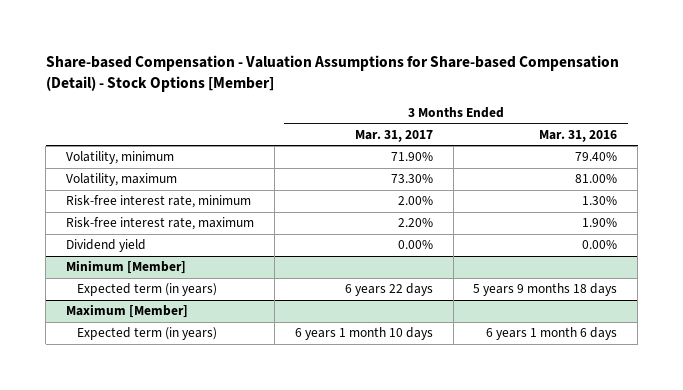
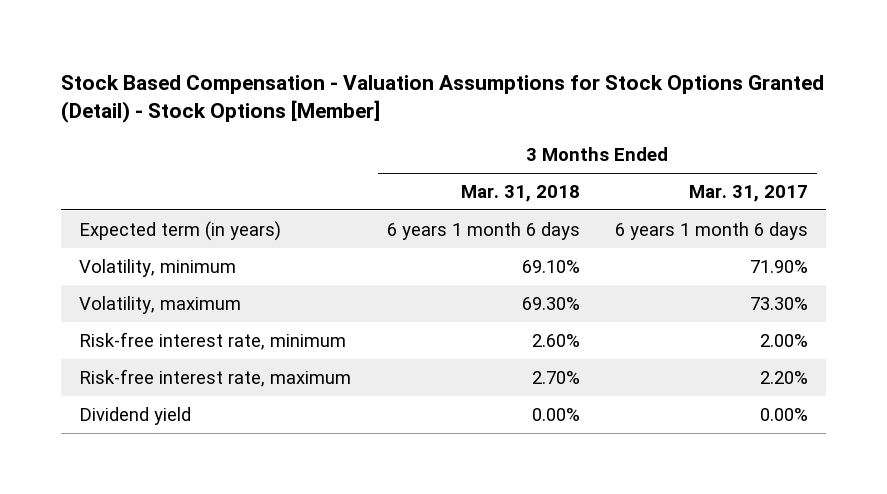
[45,54,619,92] Share-based Compensation - Valuation Assumptions for Share-based Compensation (Detail) - Stock Options [Member] -> [60,74,824,124] Stock Based Compensation - Valuation Assumptions for Stock Options Granted (Detail) - Stock Options [Member]
[539,129,618,142] Mar. 31, 2016 -> none
none -> [460,184,580,202] Mar. 31, 2018
none -> [78,220,281,241] Expected term (in years)
[65,260,186,275] Minimum [Member] -> none
[76,283,217,297] Expected term (in years) -> none
[65,304,188,319] Maximum [Member] -> none
[76,327,217,341] Expected term (in years) -> none

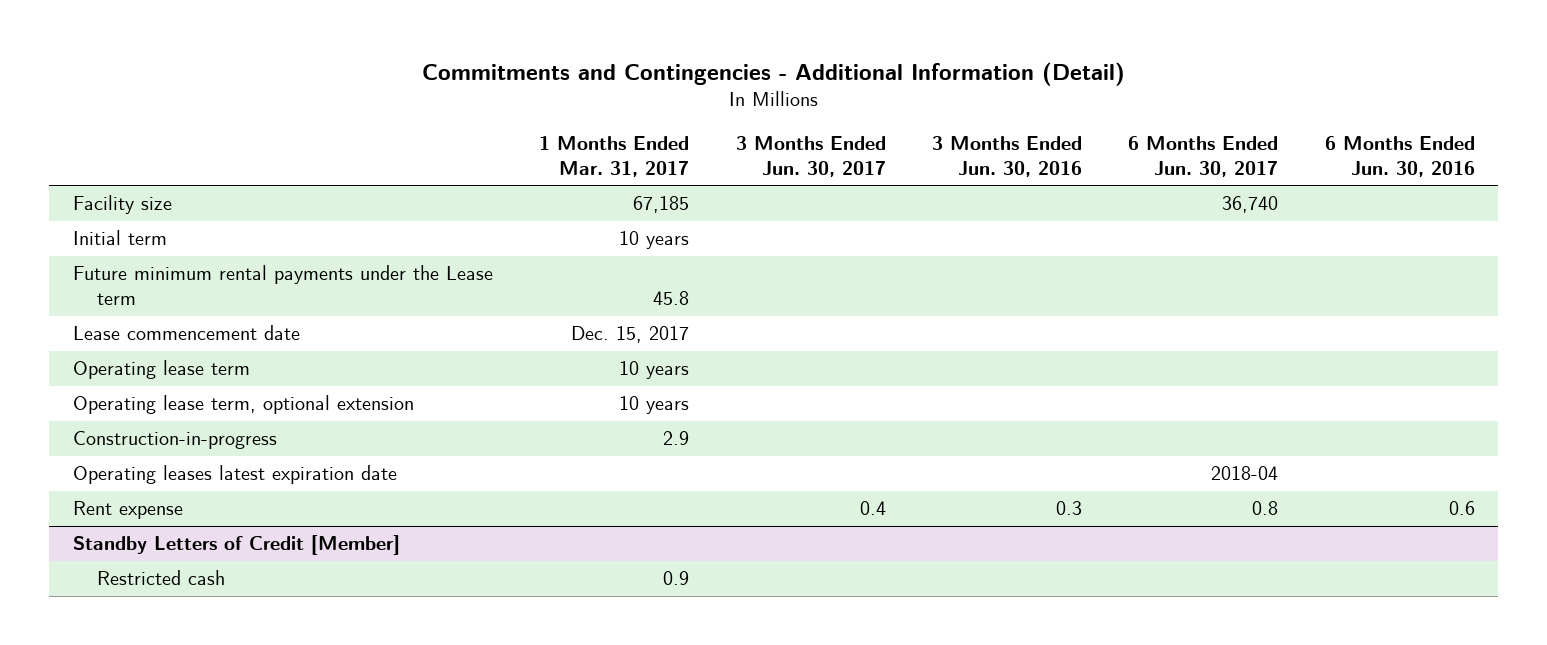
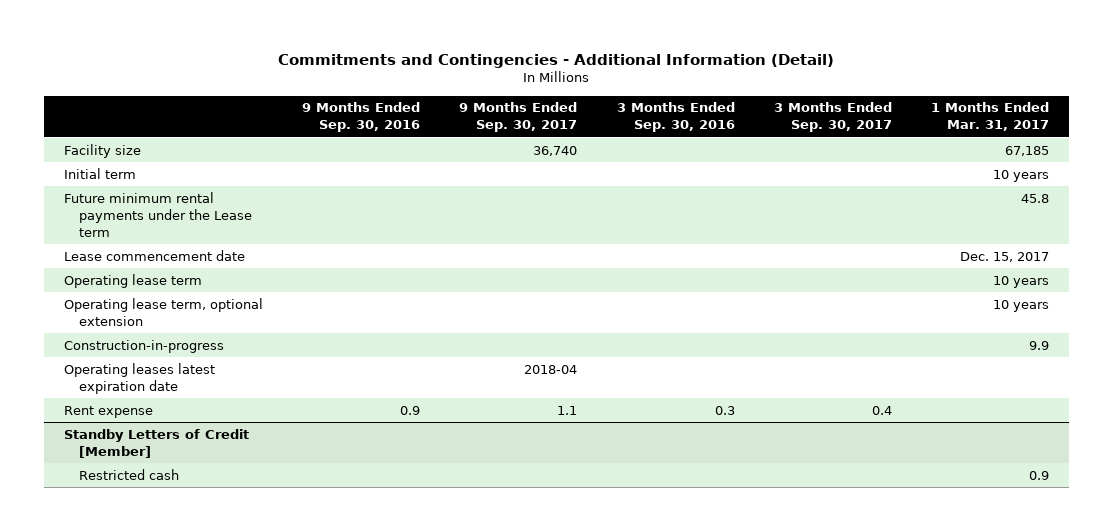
[735,136,886,177] 3 Months Ended Jun. 30, 2017 -> none
[931,136,1082,177] 3 Months Ended Jun. 30, 2016 -> none
[1128,136,1279,177] 6 Months Ended Jun. 30, 2017 -> none
[1324,136,1475,177] 6 Months Ended Jun. 30, 2016 -> none
none -> [302,102,421,133] 9 Months Ended Sep. 30, 2016
none -> [459,102,578,133] 9 Months Ended Sep. 30, 2017
none -> [616,102,735,133] 3 Months Ended Sep. 30, 2016
none -> [773,102,892,133] 3 Months Ended Sep. 30, 2017
[663,431,690,446] 2.9 -> [1029,340,1050,350] 9.9

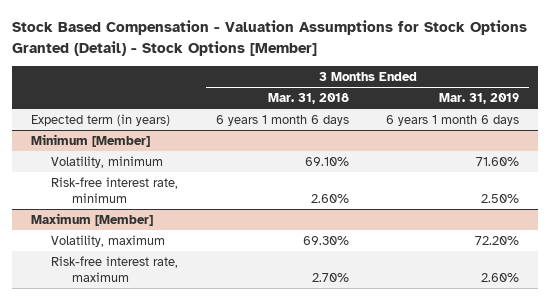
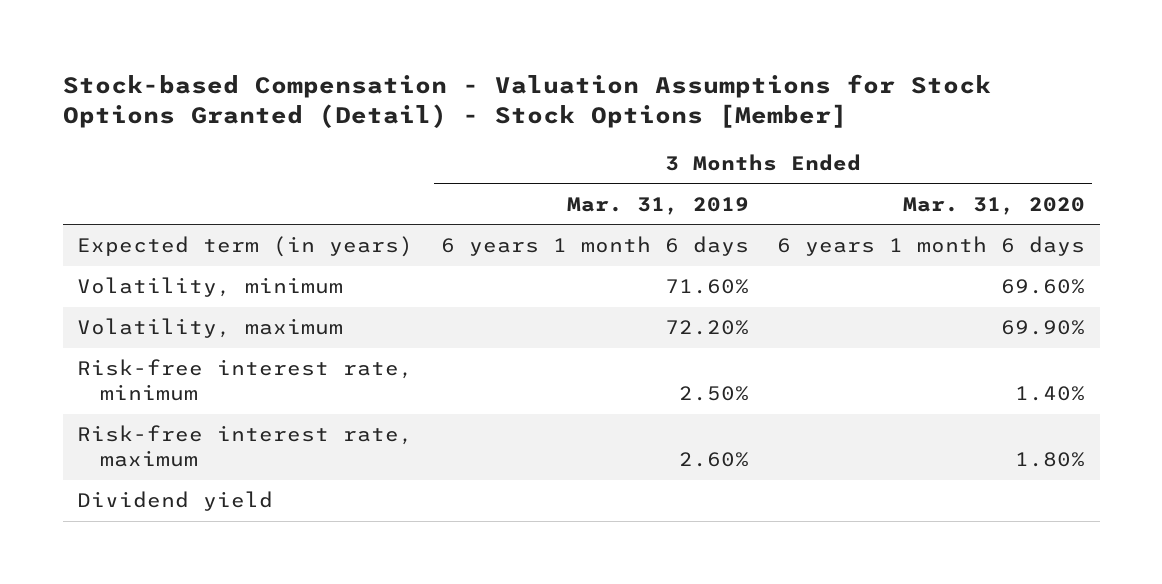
[11,20,527,56] Stock Based Compensation - Valuation Assumptions for Stock Options Granted (Detail) - Stock Options [Member] -> [62,73,991,129] Stock-based Compensation - Valuation Assumptions for Stock Options Granted (Detail) - Stock Options [Member]
[267,93,349,105] Mar. 31, 2018 -> none
none -> [903,196,1086,215] Mar. 31, 2020
[30,134,150,148] Minimum [Member] -> none
[51,177,179,203] Risk-free interest rate, minimum -> none
[30,213,153,227] Maximum [Member] -> none
none -> [76,359,413,402] Risk-free interest rate, minimum
none -> [76,491,273,512] Dividend yield

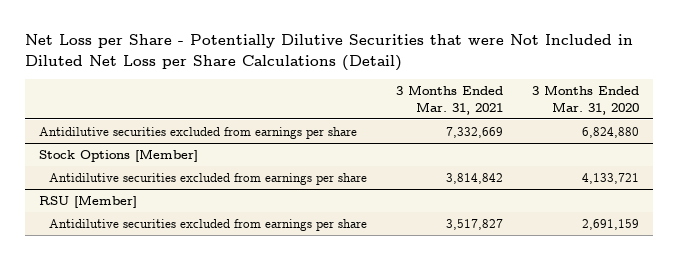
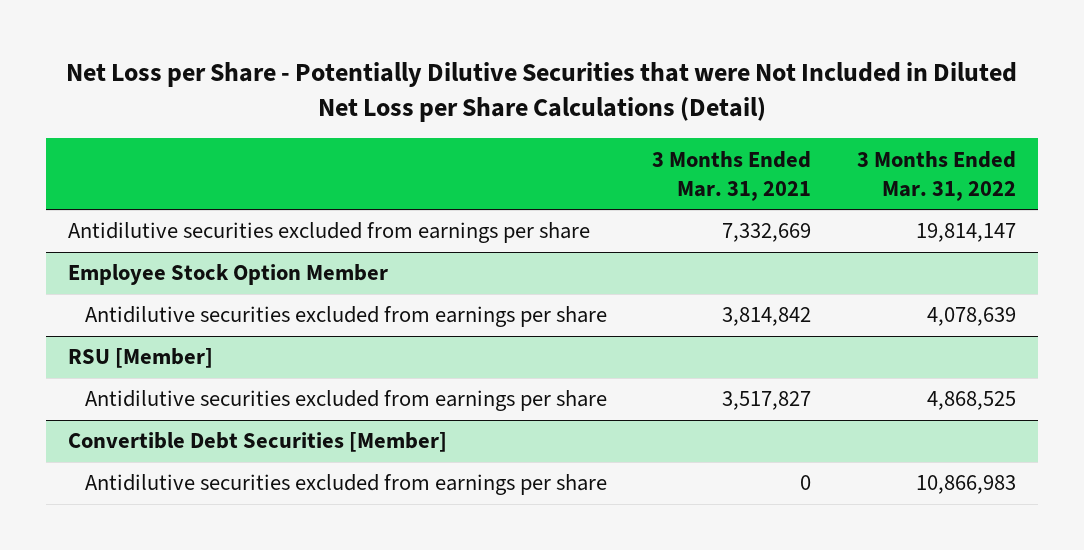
[531,85,639,115] 3 Months Ended Mar. 31, 2020 -> none
none -> [856,150,1016,201] 3 Months Ended Mar. 31, 2022
[39,149,199,163] Stock Options [Member] -> [68,264,389,286] Employee Stock Option Member
none -> [68,432,448,453] Convertible Debt Securities [Member]
none -> [85,474,608,496] Antidilutive securities excluded from earnings per share

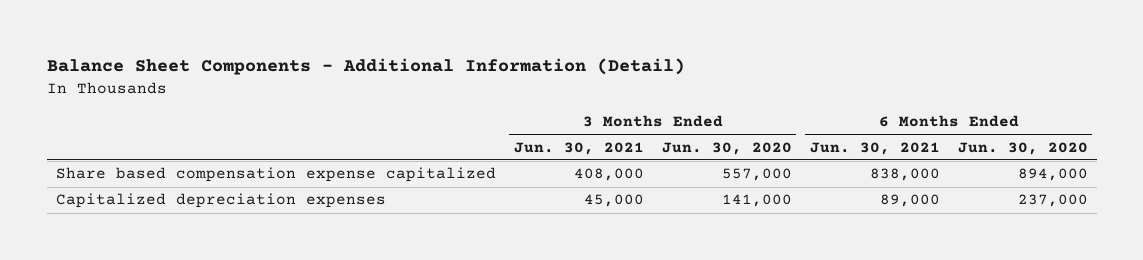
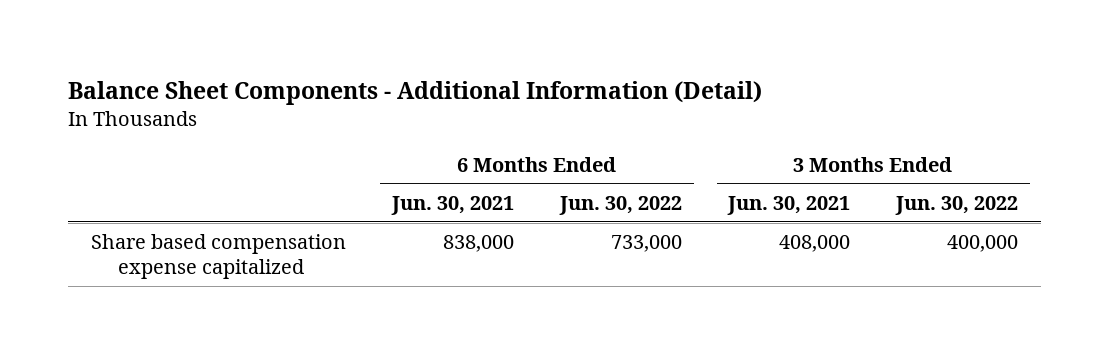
[661,141,792,155] Jun. 30, 2020 -> none
[957,141,1088,155] Jun. 30, 2020 -> none
none -> [559,195,683,215] Jun. 30, 2022
none -> [895,195,1019,215] Jun. 30, 2022
[55,193,386,209] Capitalized depreciation expenses -> none

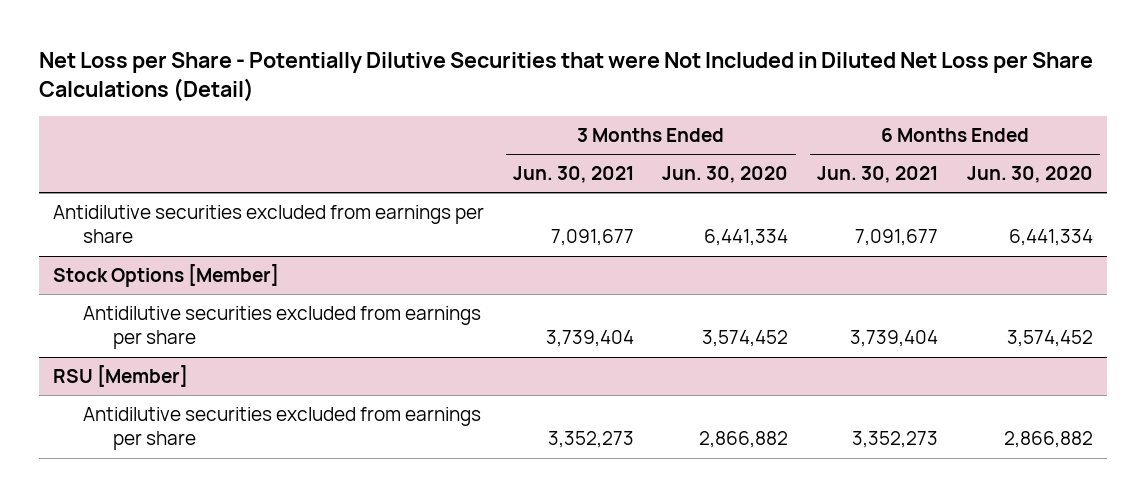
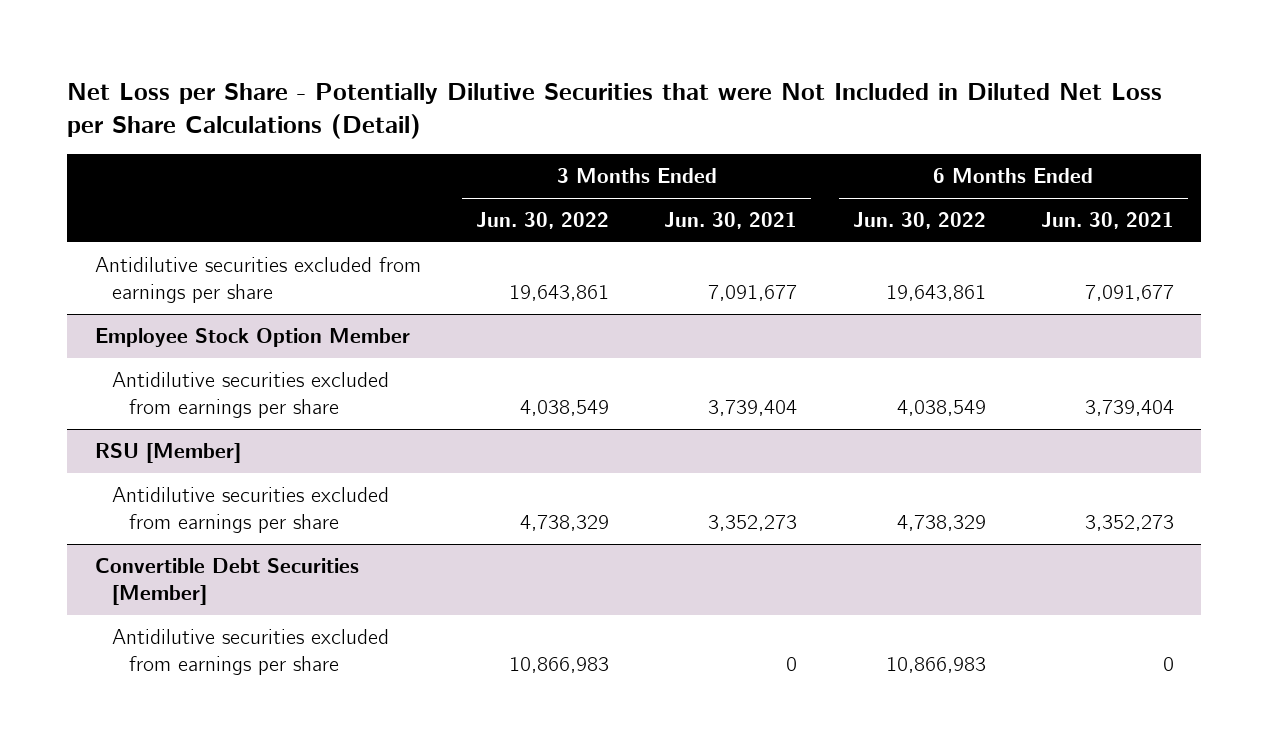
[662,166,789,184] Jun. 30, 2020 -> none
[966,166,1093,184] Jun. 30, 2020 -> none
none -> [476,212,610,230] Jun. 30, 2022
none -> [852,212,986,230] Jun. 30, 2022
[53,263,280,287] Stock Options [Member] -> [94,328,410,348] Employee Stock Option Member
none -> [94,558,359,606] Convertible Debt Securities [Member]
none -> [111,629,389,676] Antidilutive securities excluded from earnings per share

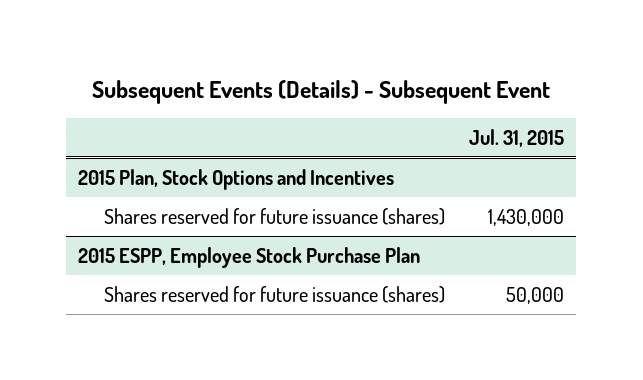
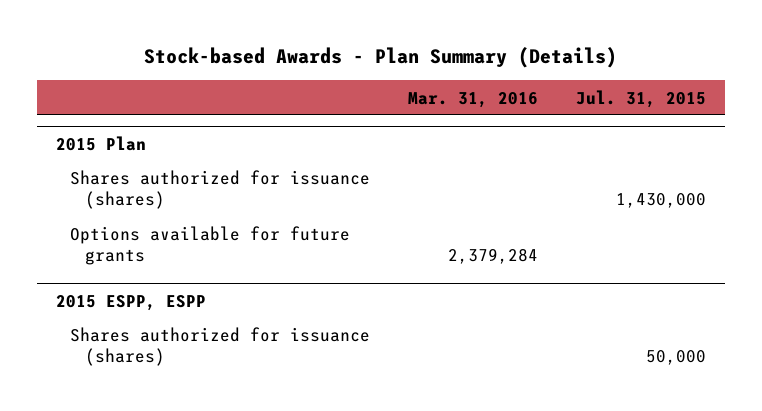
[92,79,551,104] Subsequent Events (Details) - Subsequent Event -> [144,47,618,69] Stock-based Awards - Plan Summary (Details)
none -> [408,91,539,108] Mar. 31, 2016
[78,168,395,190] 2015 Plan, Stock Options and Incentives -> none
[78,246,421,268] 2015 ESPP, Employee Stock Purchase Plan -> none
none -> [55,135,146,151] 2015 Plan
[104,207,446,225] Shares reserved for future issuance (shares) -> [70,170,371,210] Shares authorized for issuance (shares)
none -> [70,226,351,266] Options available for future grants
none -> [55,294,206,311] 2015 ESPP, ESPP
[104,285,446,303] Shares reserved for future issuance (shares) -> [70,327,371,367] Shares authorized for issuance (shares)

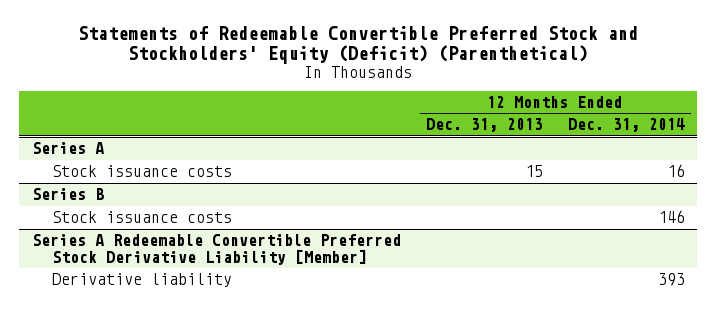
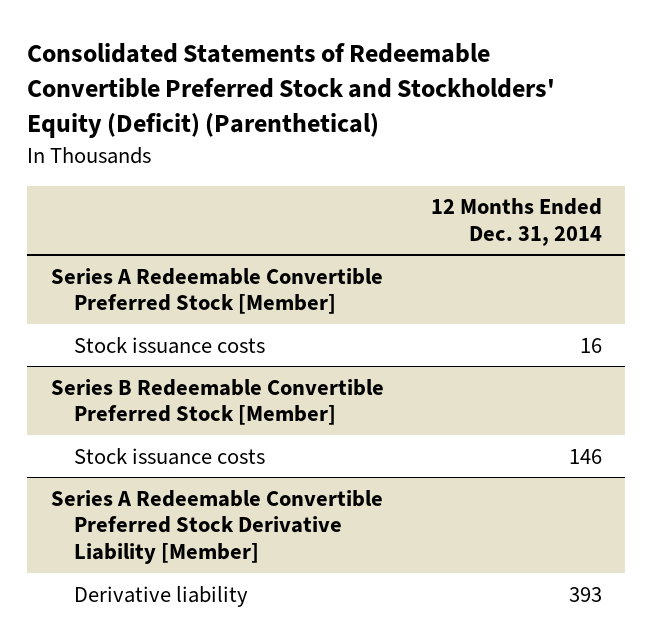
[78,25,639,64] Statements of Redeemable Convertible Preferred Stock and Stockholders' Equity (Deficit) (Parenthetical) -> [27,43,556,139] Consolidated Statements of Redeemable Convertible Preferred Stock and Stockholders' Equity (Deficit) (Parenthetical)
[425,118,543,133] Dec. 31, 2013 -> none
[31,142,104,155] Series A -> [50,267,383,315] Series A Redeemable Convertible Preferred Stock [Member]
[31,188,104,201] Series B -> [50,378,384,426] Series B Redeemable Convertible Preferred Stock [Member]

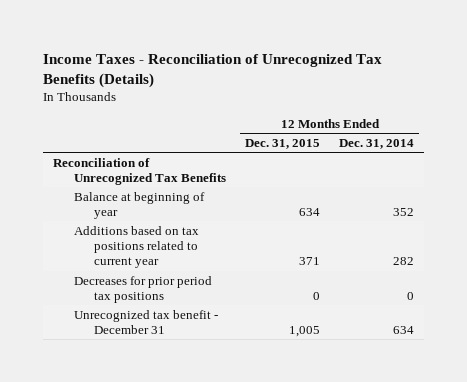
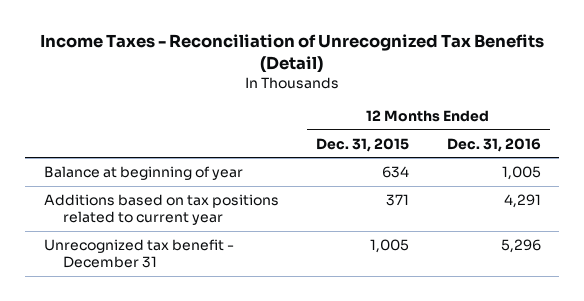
[43,53,383,88] Income Taxes - Reconciliation of Unrecognized Tax Benefits (Details) -> [40,33,545,73] Income Taxes - Reconciliation of Unrecognized Tax Benefits (Detail)
[339,139,415,150] Dec. 31, 2014 -> none
none -> [446,137,541,152] Dec. 31, 2016
[53,157,226,186] Reconciliation of Unrecognized Tax Benefits -> none
[73,275,212,304] Decreases for prior period tax positions -> none

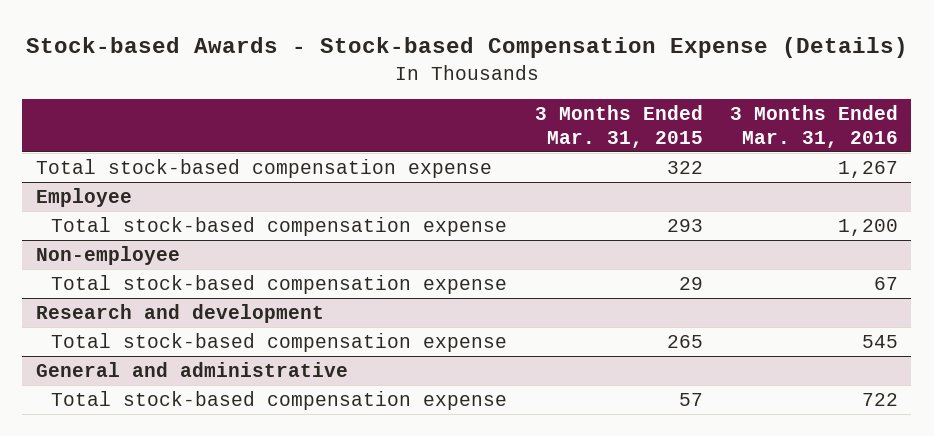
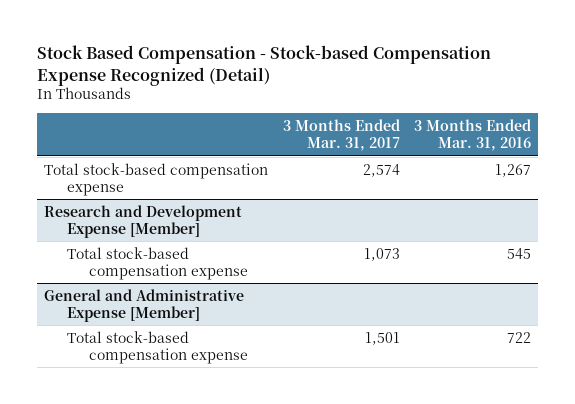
[25,36,908,58] Stock-based Awards - Stock-based Compensation Expense (Details) -> [37,44,492,86] Stock Based Compensation - Stock-based Compensation Expense Recognized (Detail)
[534,105,703,148] 3 Months Ended Mar. 31, 2015 -> none
none -> [282,118,400,152] 3 Months Ended Mar. 31, 2017
[35,188,132,208] Employee -> none
[51,217,508,237] Total stock-based compensation expense -> none
[35,246,180,266] Non-employee -> none
[51,275,508,295] Total stock-based compensation expense -> none
[35,304,324,324] Research and development -> [44,204,243,238] Research and Development Expense [Member]
[35,362,348,378] General and administrative -> [44,288,245,322] General and Administrative Expense [Member]

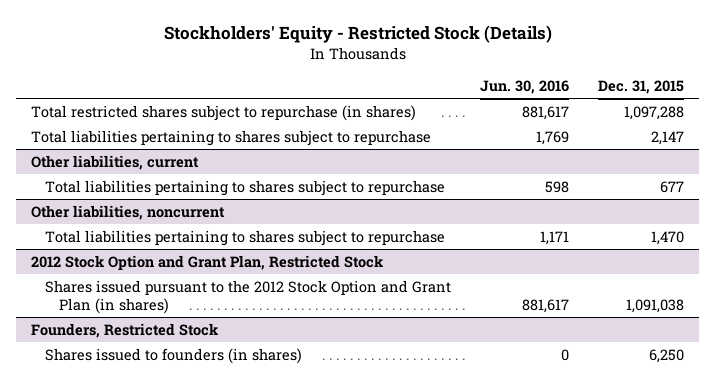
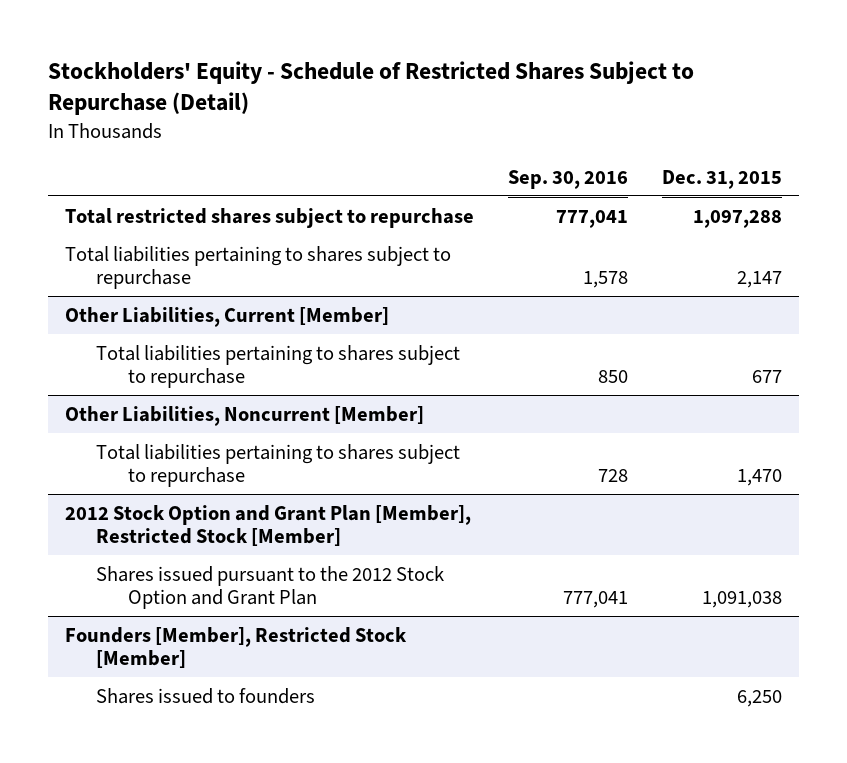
[163,25,552,44] Stockholders' Equity - Restricted Stock (Details) -> [47,60,694,116] Stockholders' Equity - Schedule of Restricted Shares Subject to Repurchase (Detail)
[479,80,569,95] Jun. 30, 2016 -> none
none -> [508,169,629,189] Sep. 30, 2016
[30,104,416,121] Total restricted shares subject to repurchase (in shares) -> [64,207,474,228] Total restricted shares subject to repurchase
[30,154,199,170] Other liabilities, current -> [64,306,389,327] Other Liabilities, Current [Member]
[30,204,225,220] Other liabilities, noncurrent -> [64,405,424,426] Other Liabilities, Noncurrent [Member]
[30,254,384,270] 2012 Stock Option and Grant Plan, Restricted Stock -> [64,504,471,547] 2012 Stock Option and Grant Plan [Member], Restricted Stock [Member]
[44,279,451,314] Shares issued pursuant to the 2012 Stock Option and Grant Plan (in shares) -> [96,565,445,610] Shares issued pursuant to the 2012 Stock Option and Grant Plan
[30,322,219,338] Founders, Restricted Stock -> [64,626,407,669] Founders [Member], Restricted Stock [Member]
[44,347,302,364] Shares issued to founders (in shares) -> [96,687,316,704] Shares issued to founders

